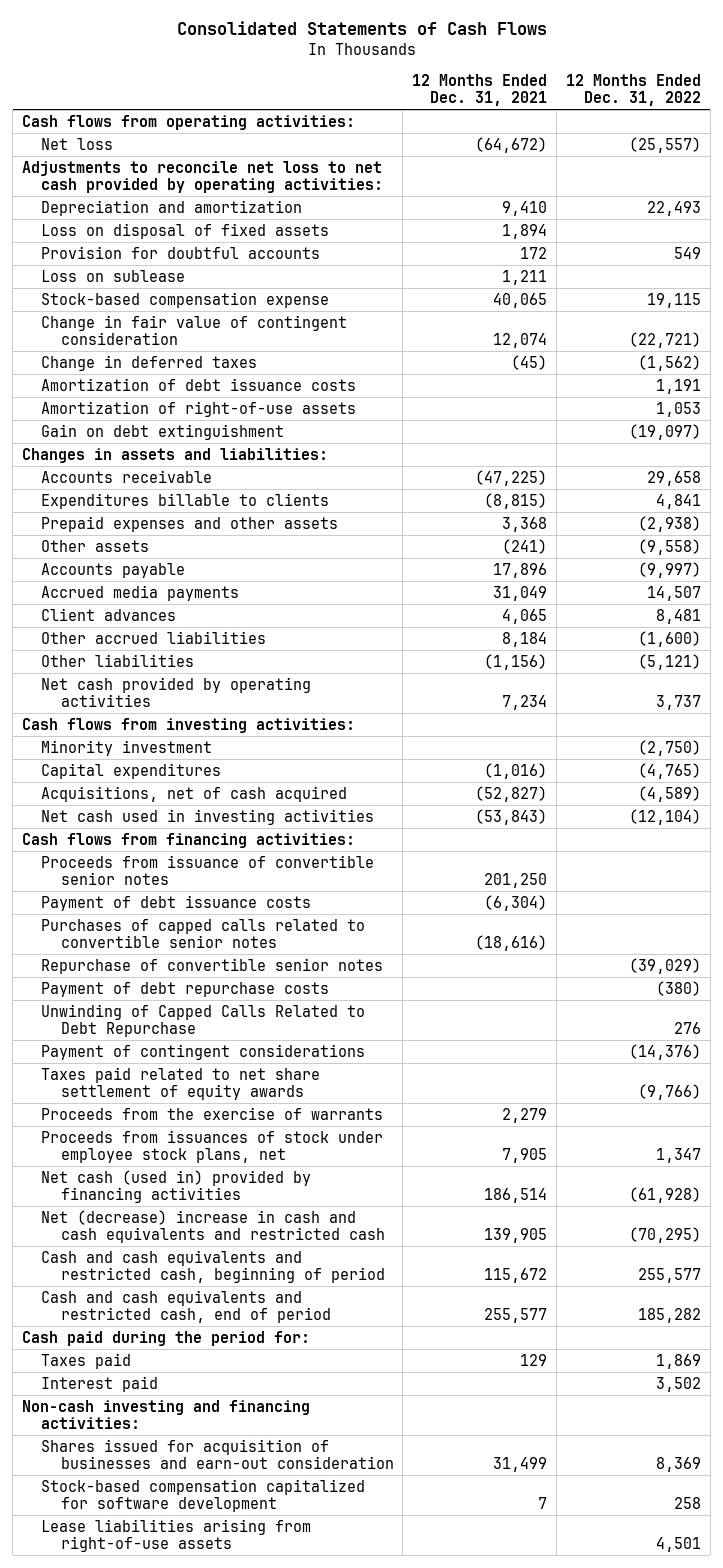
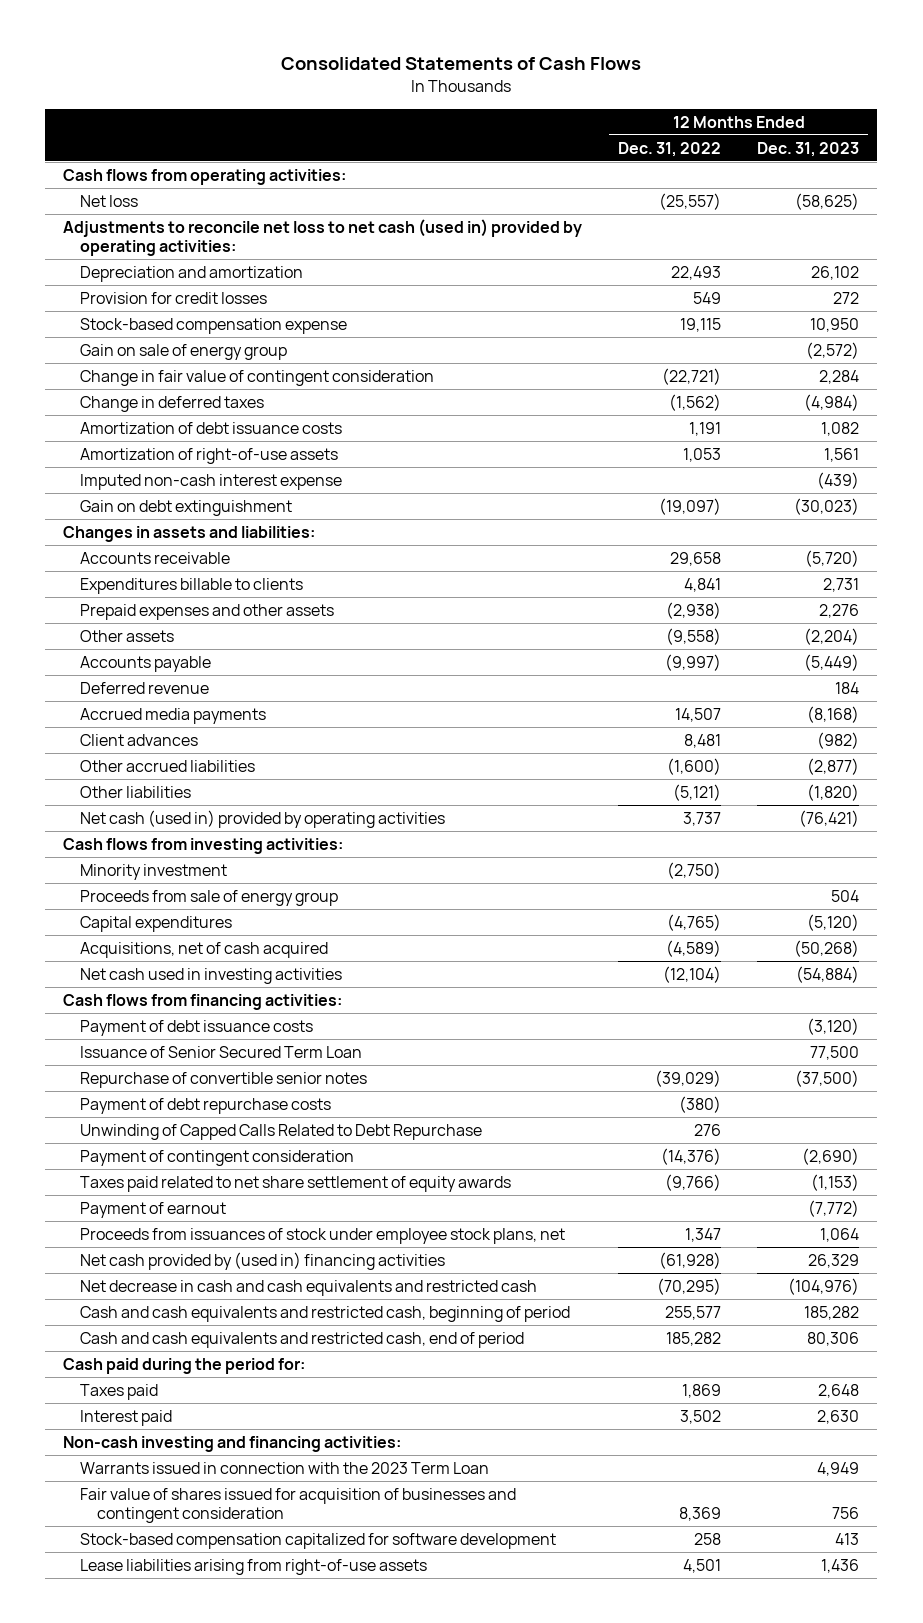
[412,74,548,107] 12 Months Ended Dec. 31, 2021 -> none
none -> [757,141,860,157] Dec. 31, 2023
[22,160,384,193] Adjustments to reconcile net loss to net cash provided by operating activities: -> [63,218,583,257] Adjustments to reconcile net loss to net cash (used in) provided by operating activities:
[41,222,330,239] Loss on disposal of fixed assets -> none
[41,269,186,282] Loss on sublease -> none
[41,245,321,259] Provision for doubtful accounts -> [80,291,268,304] Provision for credit losses
none -> [80,343,288,360] Gain on sale of energy group
none -> [80,473,343,490] Imputed non-cash interest expense
none -> [80,681,210,694] Deferred revenue
[41,676,312,707] Net cash provided by operating activities -> [80,809,446,828] Net cash (used in) provided by operating activities
none -> [80,889,339,906] Proceeds from sale of energy group
[41,854,375,885] Proceeds from issuance of convertible senior notes -> none
[41,918,366,948] Purchases of capped calls related to convertible senior notes -> none
none -> [80,1045,363,1058] Issuance of Senior Secured Term Loan
[41,1043,366,1060] Payment of contingent considerations -> [80,1149,355,1166] Payment of contingent consideration
[41,1106,384,1120] Proceeds from the exercise of warrants -> none
none -> [80,1201,227,1218] Payment of earnout
[41,1169,312,1203] Net cash (used in) provided by financing activities -> [80,1251,446,1270] Net cash provided by (used in) financing activities
[41,1209,385,1243] Net (decrease) increase in cash and cash equivalents and restricted cash -> [80,1279,538,1296] Net decrease in cash and cash equivalents and restricted cash
none -> [80,1461,490,1474] Warrants issued in connection with the 2023 Term Loan
[41,1438,394,1469] Shares issued for acquisition of businesses and earn-out consideration -> [80,1487,517,1524] Fair value of shares issued for acquisition of businesses and contingent consideration

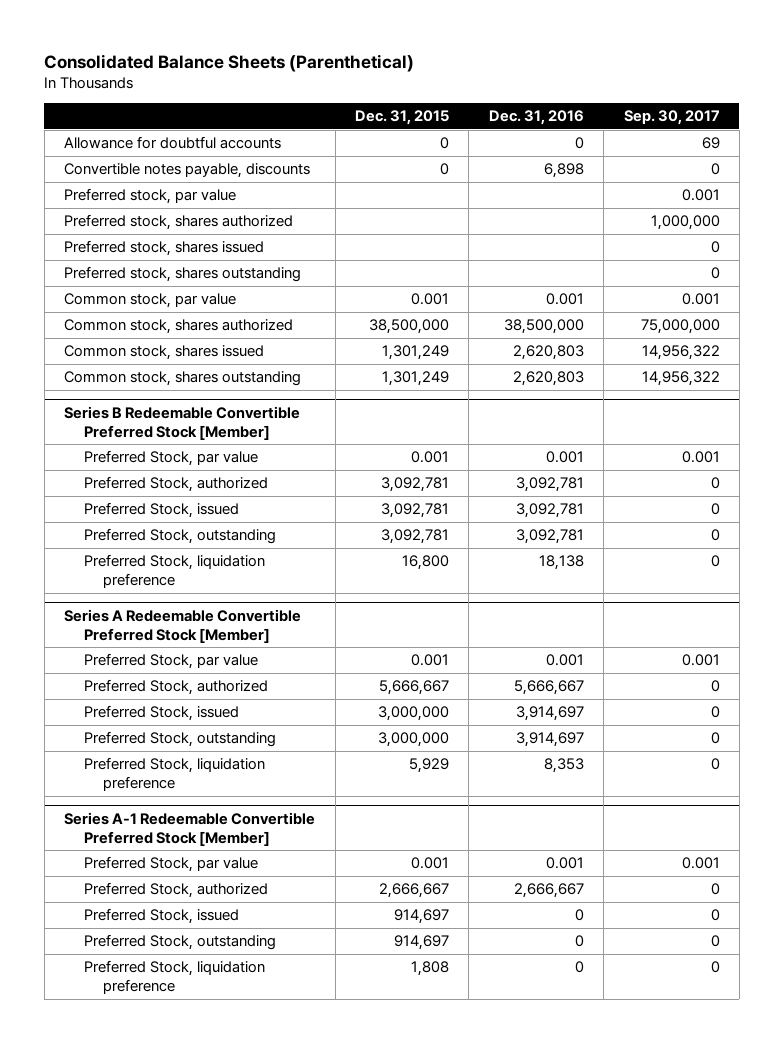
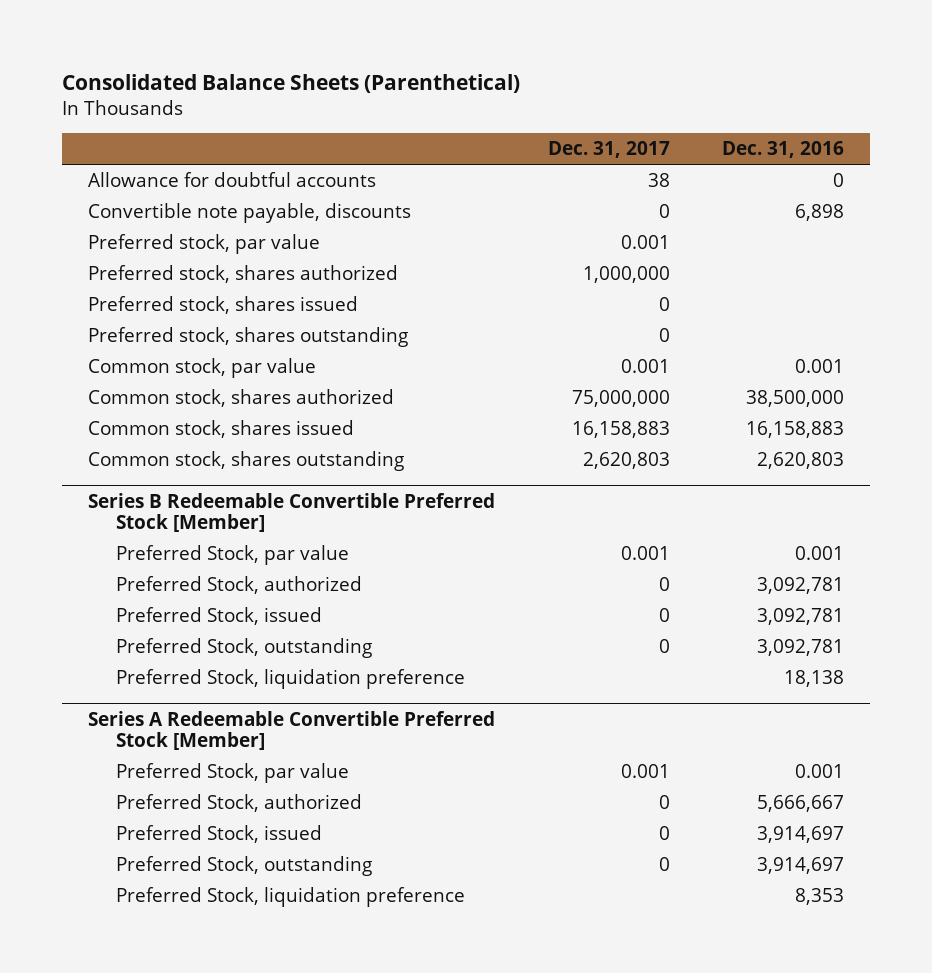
[355,110,450,126] Dec. 31, 2015 -> none
[623,110,720,126] Sep. 30, 2017 -> none
none -> [547,141,670,159] Dec. 31, 2017
[64,163,311,179] Convertible notes payable, discounts -> [87,203,411,224] Convertible note payable, discounts
[512,345,584,361] 2,620,803 -> [746,421,845,439] 16,158,883
[64,811,316,846] Series A-1 Redeemable Convertible Preferred Stock [Member] -> none
[83,856,258,873] Preferred Stock, par value -> none
[83,882,268,899] Preferred Stock, authorized -> none
[83,908,239,925] Preferred Stock, issued -> none
[83,934,276,951] Preferred Stock, outstanding -> none
[83,960,265,995] Preferred Stock, liquidation preference -> none

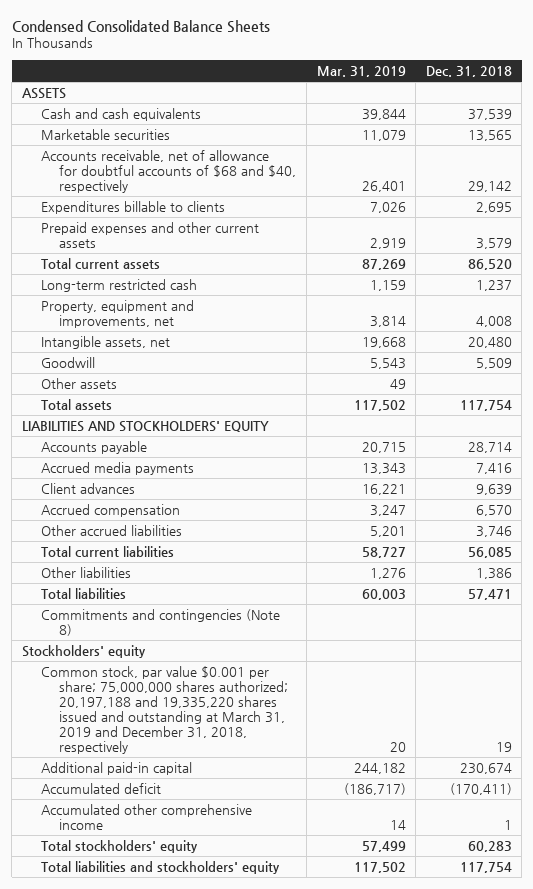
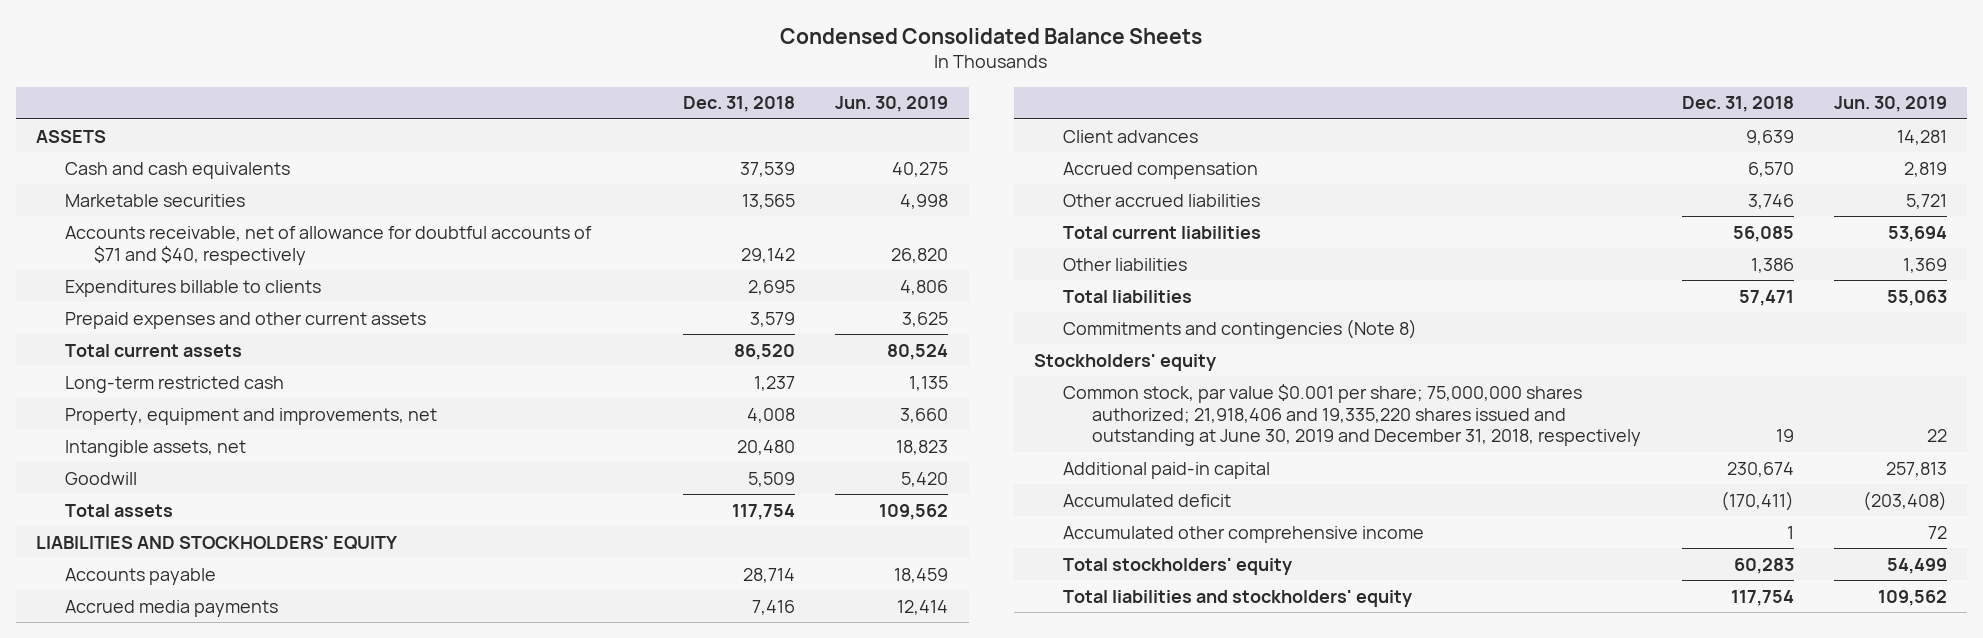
[316,65,406,77] Mar. 31, 2019 -> none
none -> [835,96,949,113] Jun. 30, 2019
[40,150,297,193] Accounts receivable, net of allowance for doubtful accounts of $68 and $40, respectively -> [64,225,592,265] Accounts receivable, net of allowance for doubtful accounts of $71 and $40, respectively
[40,378,117,390] Other assets -> none
[40,666,289,754] Common stock, par value $0.001 per share; 75,000,000 shares authorized; 20,197,188 and 19,335,220 shares issued and outstanding at March 31, 2019 and December 31, 2018, respectively -> [1063,383,1642,447] Common stock, par value $0.001 per share; 75,000,000 shares authorized; 21,918,406 and 19,335,220 shares issued and outstanding at June 30, 2019 and December 31, 2018, respectively

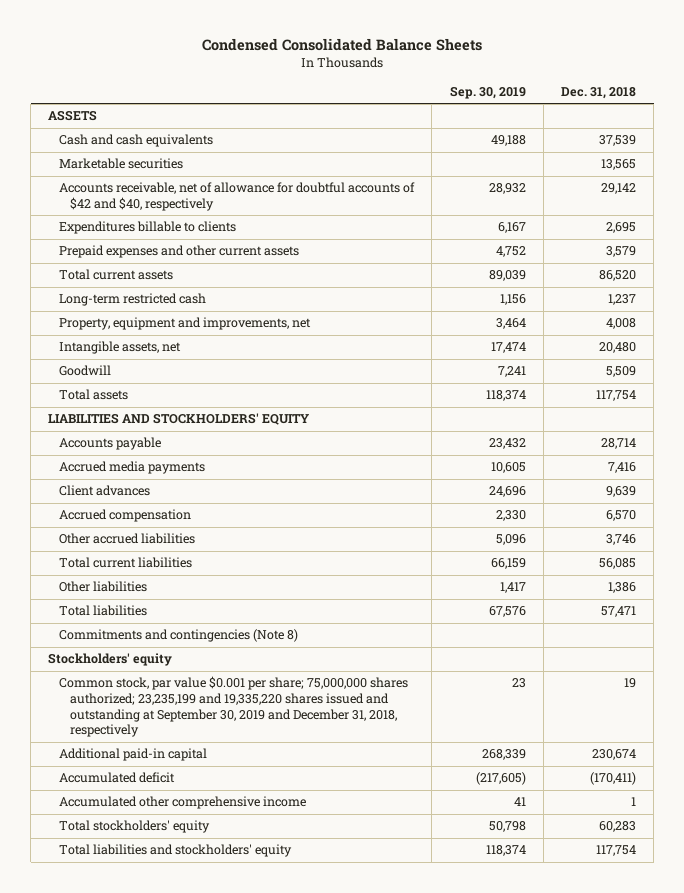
[835,96,949,113] Jun. 30, 2019 -> none
none -> [449,86,526,100] Sep. 30, 2019
[64,225,592,265] Accounts receivable, net of allowance for doubtful accounts of $71 and $40, respectively -> [59,182,416,212] Accounts receivable, net of allowance for doubtful accounts of $42 and $40, respectively
[1063,383,1642,447] Common stock, par value $0.001 per share; 75,000,000 shares authorized; 21,918,406 and 19,335,220 shares issued and outstanding at June 30, 2019 and December 31, 2018, respectively -> [59,676,409,738] Common stock, par value $0.001 per share; 75,000,000 shares authorized; 23,235,199 and 19,335,220 shares issued and outstanding at September 30, 2019 and December 31, 2018, respectively

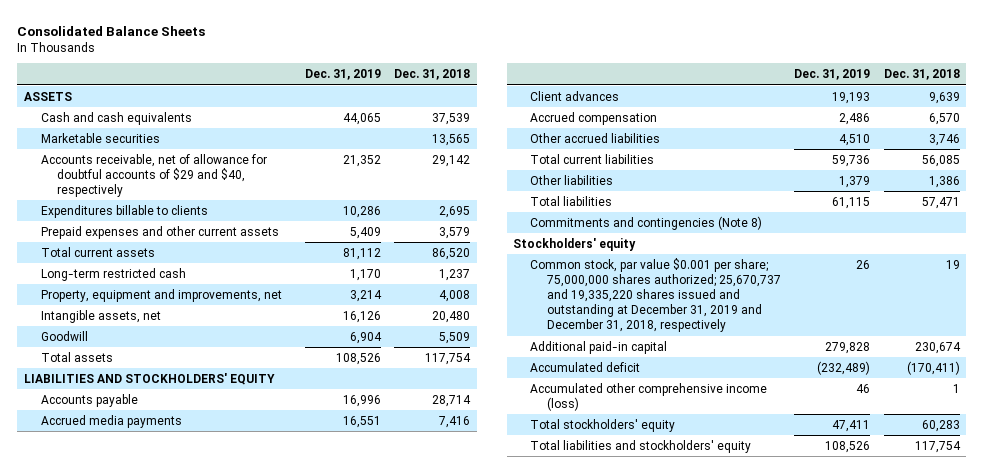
[202,38,483,52] Condensed Consolidated Balance Sheets -> [17,25,206,36] Consolidated Balance Sheets
[449,86,526,100] Sep. 30, 2019 -> none
none -> [304,69,381,81] Dec. 31, 2019
[59,182,416,212] Accounts receivable, net of allowance for doubtful accounts of $42 and $40, respectively -> [40,153,267,197] Accounts receivable, net of allowance for doubtful accounts of $29 and $40, respectively
[59,676,409,738] Common stock, par value $0.001 per share; 75,000,000 shares authorized; 23,235,199 and 19,335,220 shares issued and outstanding at September 30, 2019 and December 31, 2018, respectively -> [530,257,781,333] Common stock, par value $0.001 per share; 75,000,000 shares authorized; 25,670,737 and 19,335,220 shares issued and outstanding at December 31, 2019 and December 31, 2018, respectively
[59,796,307,810] Accumulated other comprehensive income -> [530,382,768,411] Accumulated other comprehensive income (loss)

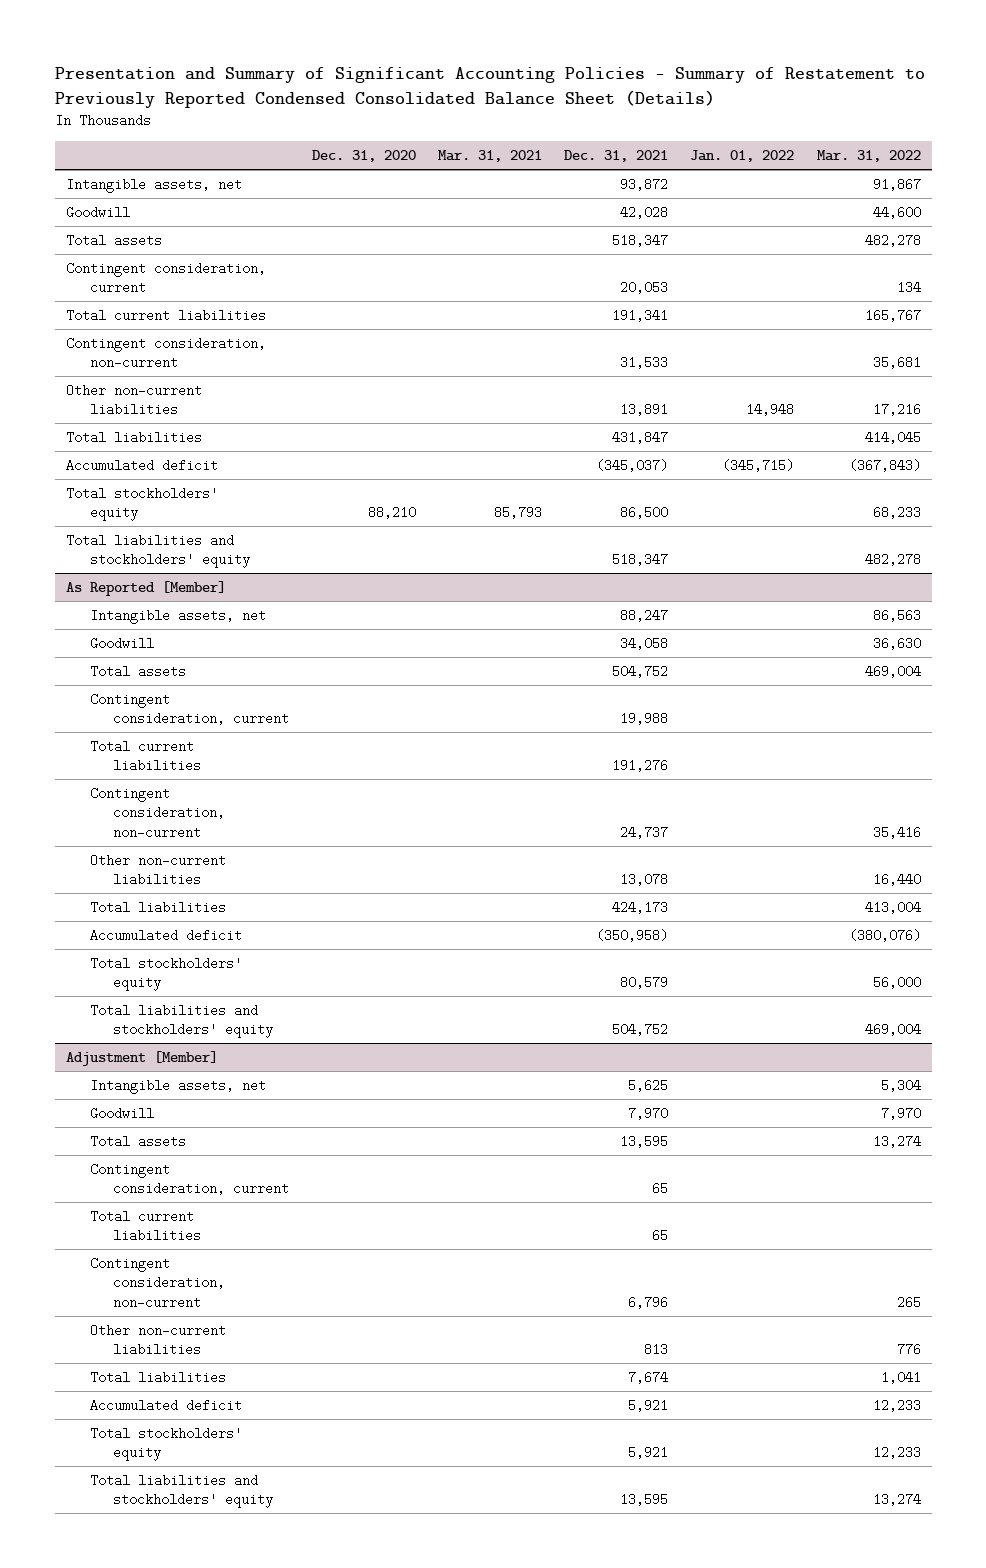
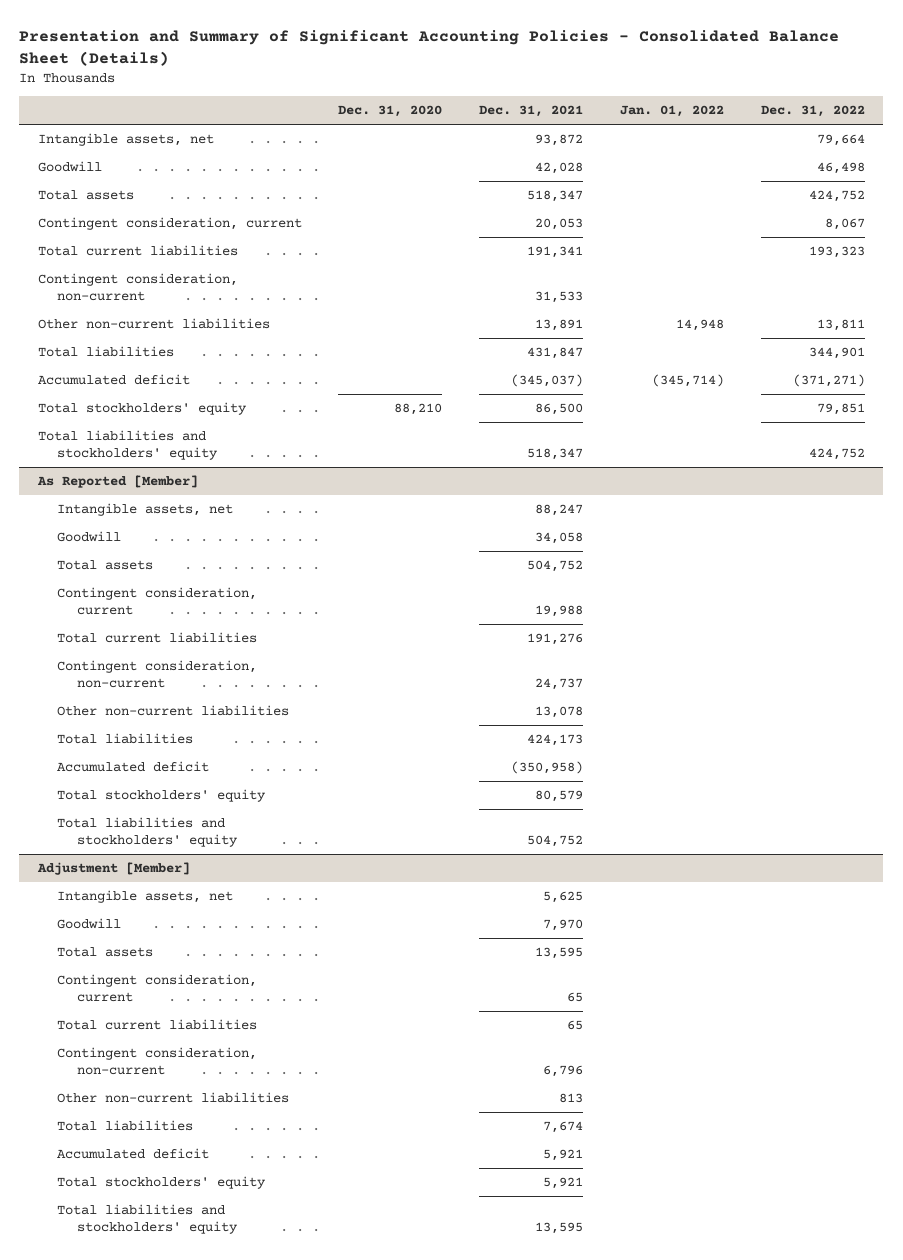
[54,67,925,108] Presentation and Summary of Significant Accounting Policies - Summary of Restatement to Previously Reported Condensed Consolidated Balance Sheet (Details) -> [19,30,840,67] Presentation and Summary of Significant Accounting Policies - Consolidated Balance Sheet (Details)
[437,150,542,163] Mar. 31, 2021 -> none
[816,150,921,163] Mar. 31, 2022 -> none
none -> [760,105,865,118] Dec. 31, 2022
[722,458,795,472] (345,715) -> [652,373,725,387] (345,714)

